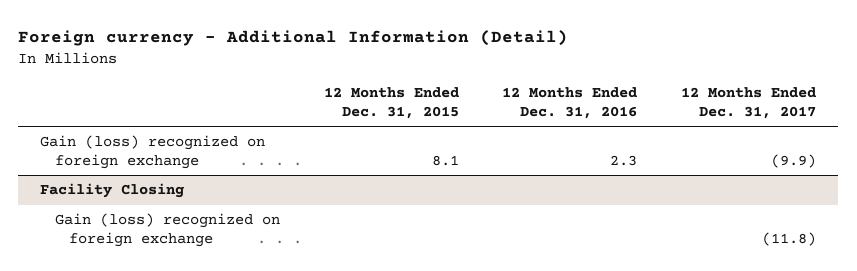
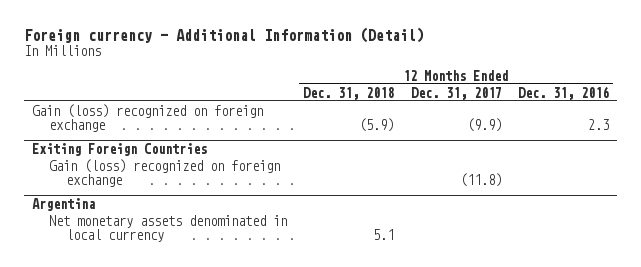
[323,87,459,119] 12 Months Ended Dec. 31, 2015 -> none
none -> [303,86,395,100] Dec. 31, 2018
[40,183,185,199] Facility Closing -> [32,142,208,156] Exiting Foreign Countries
none -> [32,197,96,211] Argentina
none -> [49,214,288,242] Net monetary assets denominated in local currency

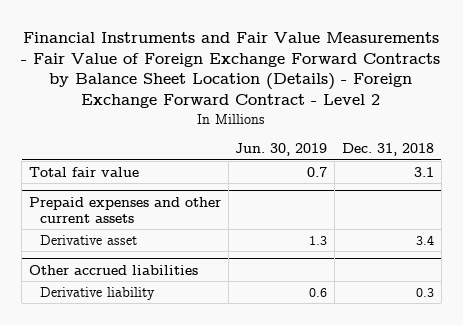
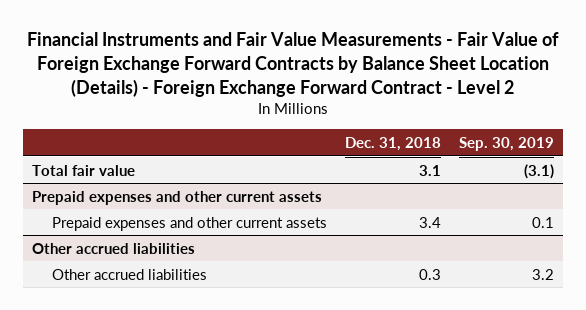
[235,142,328,156] Jun. 30, 2019 -> none
none -> [459,136,555,151] Sep. 30, 2019
[39,234,137,245] Derivative asset -> [52,216,328,231] Prepaid expenses and other current assets
[39,286,155,300] Derivative liability -> [52,268,208,280] Other accrued liabilities

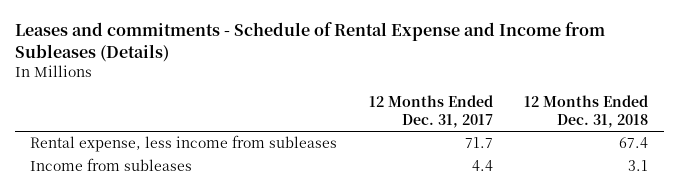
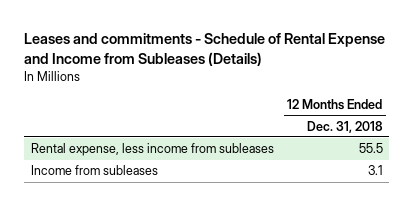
[368,95,493,128] 12 Months Ended Dec. 31, 2017 -> none
[619,137,649,149] 67.4 -> [358,143,383,154] 55.5

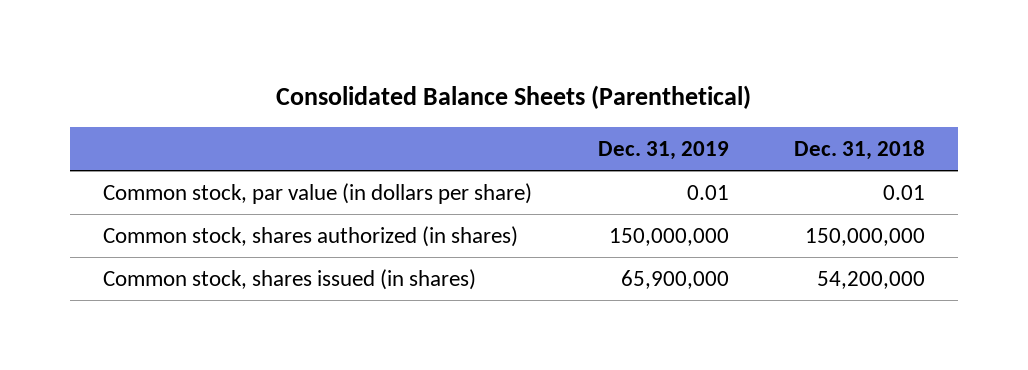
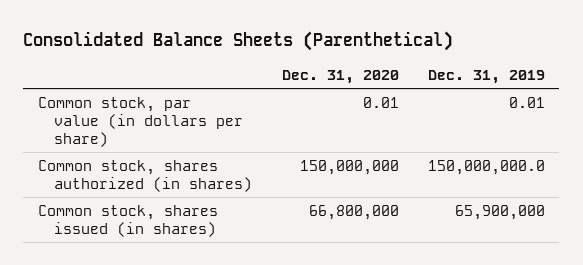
[794,139,926,160] Dec. 31, 2018 -> none
none -> [281,69,399,84] Dec. 31, 2020
[608,227,729,246] 150,000,000 -> [427,159,545,175] 150,000,000.0

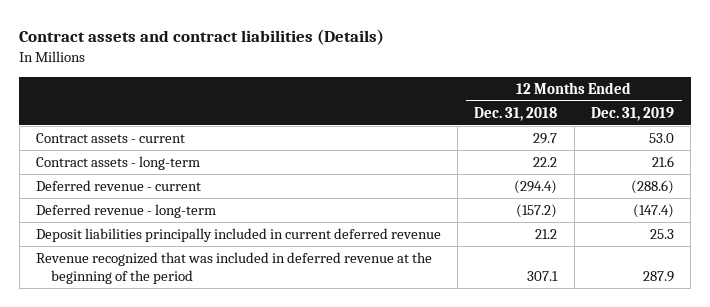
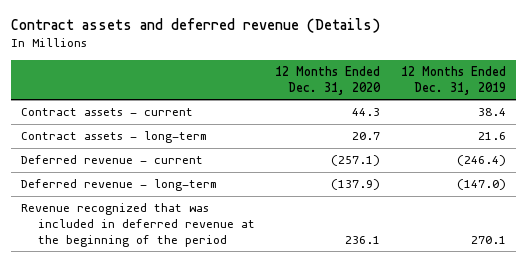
[19,29,385,46] Contract assets and contract liabilities (Details) -> [10,18,380,34] Contract assets and deferred revenue (Details)
[474,107,558,122] Dec. 31, 2018 -> none
none -> [275,66,382,95] 12 Months Ended Dec. 31, 2020
[649,133,675,144] 53.0 -> [478,108,507,117] 38.4
[35,228,441,243] Deposit liabilities principally included in current deferred revenue -> none
[631,180,675,195] (288.6) -> [457,155,507,167] (246.4)
[633,204,675,219] (147.4) -> [457,179,507,191] (147.0)
[643,271,675,283] 287.9 -> [471,235,507,244] 270.1

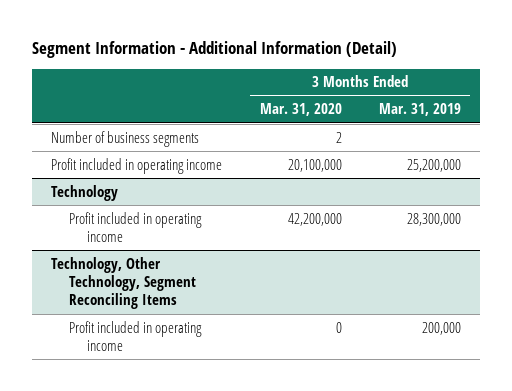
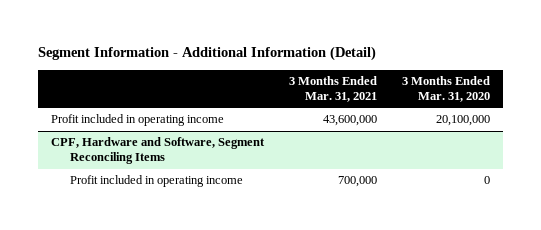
[379,103,462,117] Mar. 31, 2019 -> none
none -> [289,76,378,102] 3 Months Ended Mar. 31, 2021
[51,130,200,147] Number of business segments -> none
[51,184,119,201] Technology -> none
[69,211,203,242] Profit included in operating income -> none
[51,256,197,310] Technology, Other Technology, Segment Reconciling Items -> none
none -> [50,137,265,165] CPF, Hardware and Software, Segment Reconciling Items

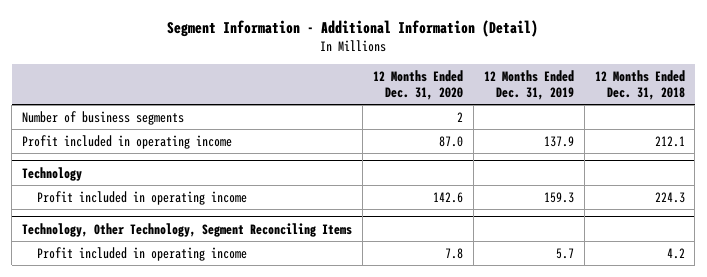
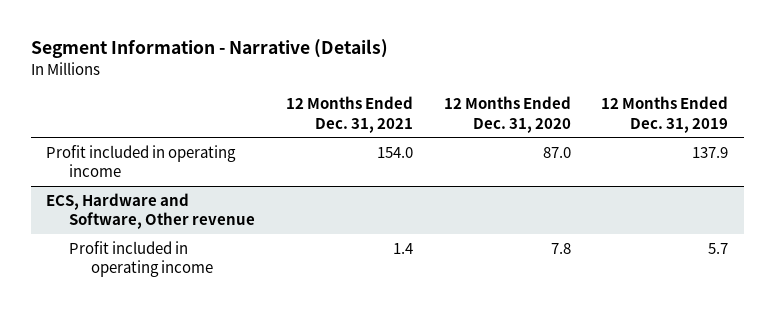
[167,19,539,37] Segment Information - Additional Information (Detail) -> [30,39,388,59] Segment Information - Narrative (Details)
[594,70,685,100] 12 Months Ended Dec. 31, 2018 -> none
none -> [285,96,413,133] 12 Months Ended Dec. 31, 2021
[22,110,185,125] Number of business segments -> none
[22,166,83,181] Technology -> none
[36,190,247,205] Profit included in operating income -> none
[22,222,353,237] Technology, Other Technology, Segment Reconciling Items -> none
none -> [46,192,255,229] ECS, Hardware and Software, Other revenue

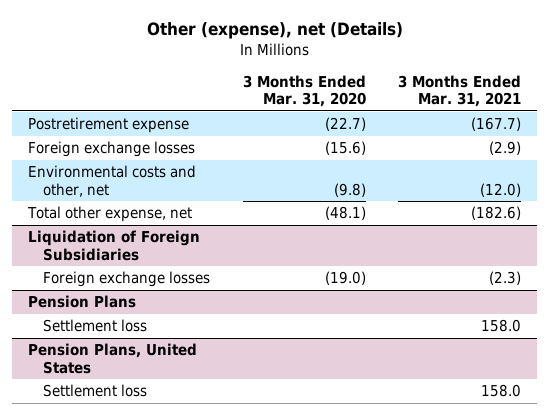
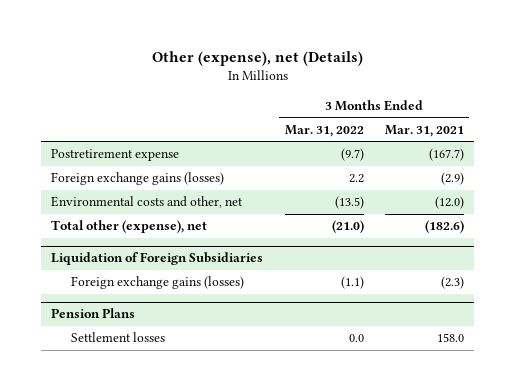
[242,74,366,107] 3 Months Ended Mar. 31, 2020 -> none
none -> [284,124,364,137] Mar. 31, 2022
[28,141,196,158] Foreign exchange losses -> [51,172,225,186] Foreign exchange gains (losses)
[27,206,193,223] Total other expense, net -> [51,220,208,234] Total other (expense), net
[43,271,211,288] Foreign exchange losses -> [70,276,244,290] Foreign exchange gains (losses)
[28,343,198,374] Pension Plans, United States -> none
[43,384,148,398] Settlement loss -> none
[43,319,148,333] Settlement loss -> [70,332,165,343] Settlement losses

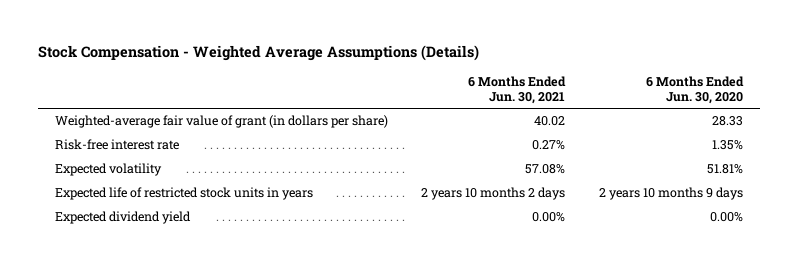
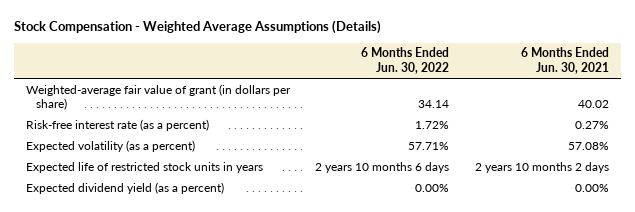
[646,76,745,105] 6 Months Ended Jun. 30, 2020 -> none
none -> [361,47,450,74] 6 Months Ended Jun. 30, 2022
[54,139,179,151] Risk-free interest rate -> [26,118,210,131] Risk-free interest rate (as a percent)
[54,163,162,177] Expected volatility -> [26,139,196,152] Expected volatility (as a percent)
[54,211,191,225] Expected dividend yield -> [26,181,225,194] Expected dividend yield (as a percent)

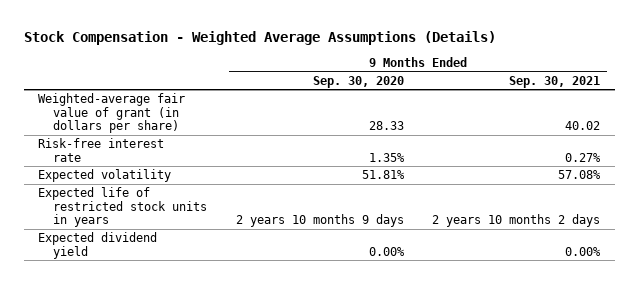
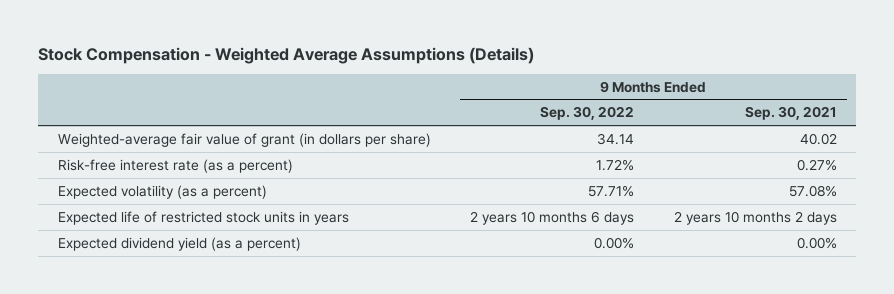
[312,75,404,88] Sep. 30, 2020 -> none
none -> [540,106,635,121] Sep. 30, 2022
[38,138,165,162] Risk-free interest rate -> [57,158,293,173] Risk-free interest rate (as a percent)
[38,169,172,183] Expected volatility -> [57,184,267,199] Expected volatility (as a percent)
[38,232,158,259] Expected dividend yield -> [57,236,301,251] Expected dividend yield (as a percent)

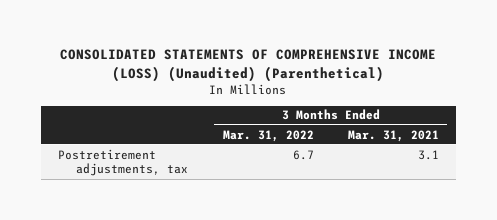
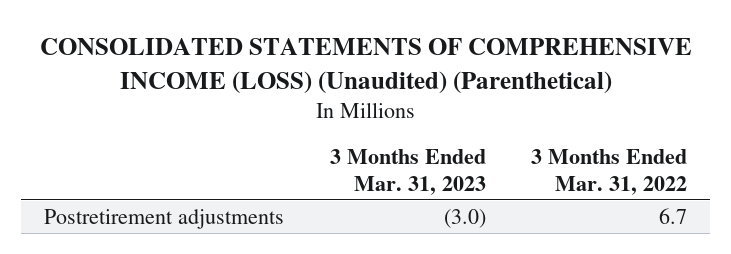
[347,129,439,142] Mar. 31, 2021 -> none
none -> [329,148,486,195] 3 Months Ended Mar. 31, 2023
[57,148,189,177] Postretirement adjustments, tax -> [44,209,285,230] Postretirement adjustments

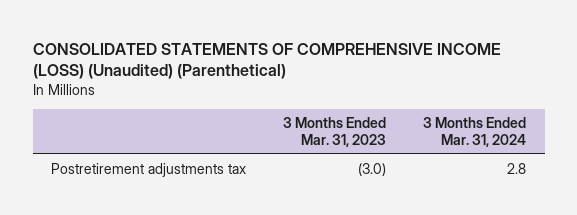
[531,148,688,195] 3 Months Ended Mar. 31, 2022 -> none
none -> [423,117,527,148] 3 Months Ended Mar. 31, 2024
[44,209,285,230] Postretirement adjustments -> [51,162,247,177] Postretirement adjustments tax

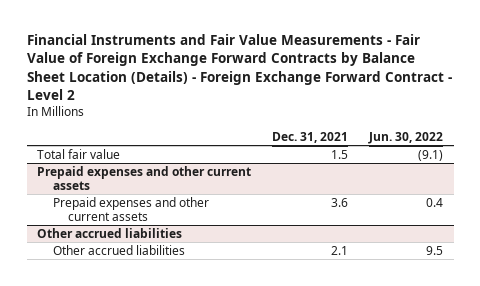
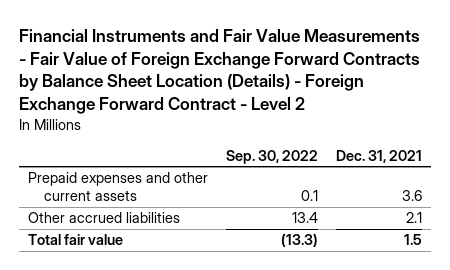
[368,131,444,144] Jun. 30, 2022 -> none
none -> [226,149,319,164] Sep. 30, 2022
[37,165,252,190] Prepaid expenses and other current assets -> none
[37,227,183,238] Other accrued liabilities -> none
[37,148,121,159] Total fair value -> [28,234,124,246] Total fair value

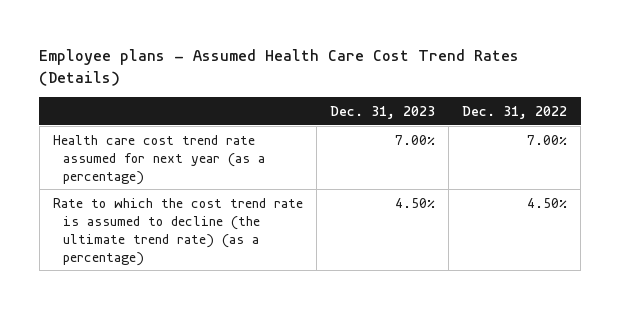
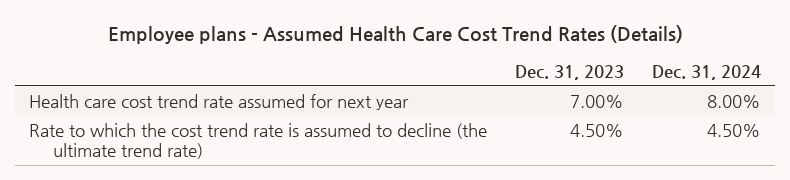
[462,106,568,120] Dec. 31, 2022 -> none
none -> [651,65,761,81] Dec. 31, 2024
[53,134,266,185] Health care cost trend rate assumed for next year (as a percentage) -> [28,94,409,111] Health care cost trend rate assumed for next year
[53,197,304,266] Rate to which the cost trend rate is assumed to decline (the ultimate trend rate) (as a percentage) -> [28,123,487,160] Rate to which the cost trend rate is assumed to decline (the ultimate trend rate)

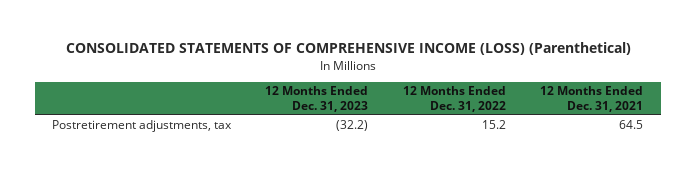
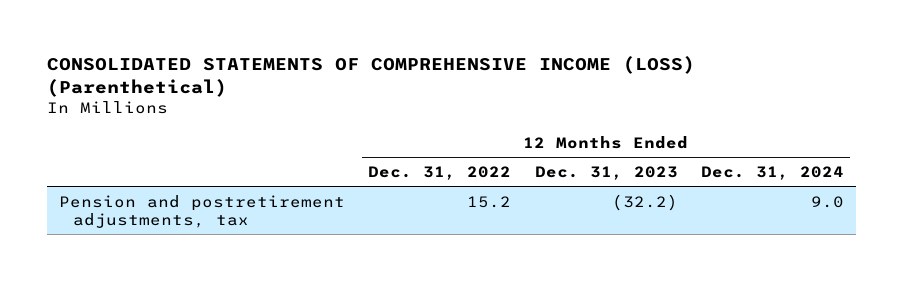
[540,86,644,113] 12 Months Ended Dec. 31, 2021 -> none
none -> [701,166,845,181] Dec. 31, 2024
[51,120,232,133] Postretirement adjustments, tax -> [58,194,345,228] Pension and postretirement adjustments, tax

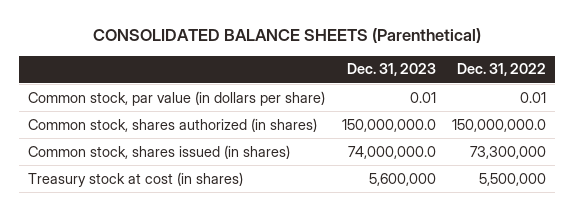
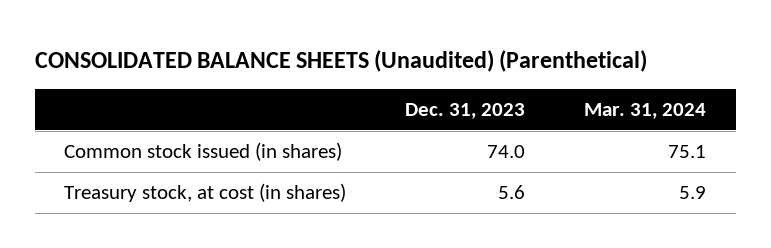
[93,28,482,44] CONSOLIDATED BALANCE SHEETS (Parenthetical) -> [34,49,647,72] CONSOLIDATED BALANCE SHEETS (Unaudited) (Parenthetical)
[457,63,547,77] Dec. 31, 2022 -> none
none -> [584,102,707,119] Mar. 31, 2024
[27,90,325,106] Common stock, par value (in dollars per share) -> none
[27,117,317,132] Common stock, shares authorized (in shares) -> none
[27,144,290,159] Common stock, shares issued (in shares) -> [64,142,343,162] Common stock issued (in shares)
[347,145,436,159] 74,000,000.0 -> [487,145,526,159] 74.0
[27,171,243,187] Treasury stock at cost (in shares) -> [64,183,347,203] Treasury stock, at cost (in shares)
[368,172,436,186] 5,600,000 -> [498,185,526,200] 5.6

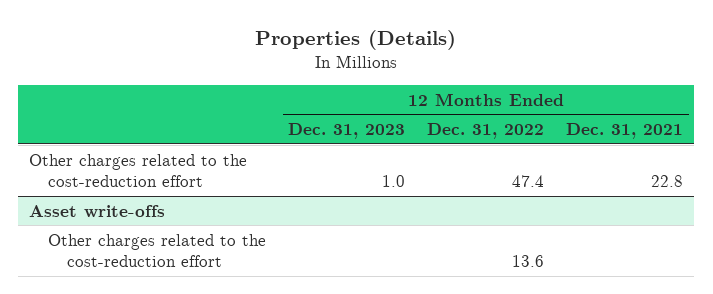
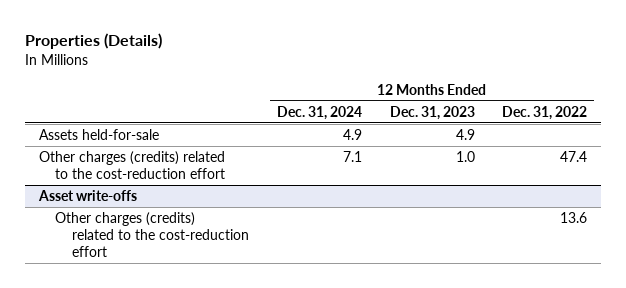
[566,123,684,140] Dec. 31, 2021 -> none
none -> [276,105,362,120] Dec. 31, 2024
none -> [38,129,159,141] Assets held-for-sale
[29,153,248,188] Other charges related to the cost-reduction effort -> [38,151,226,180] Other charges (credits) related to the cost-reduction effort
[48,233,267,268] Other charges related to the cost-reduction effort -> [55,212,249,258] Other charges (credits) related to the cost-reduction effort

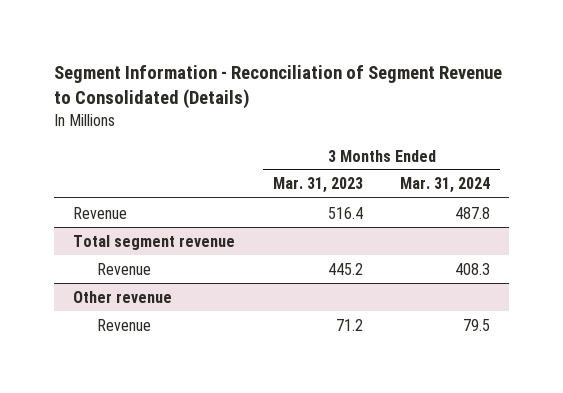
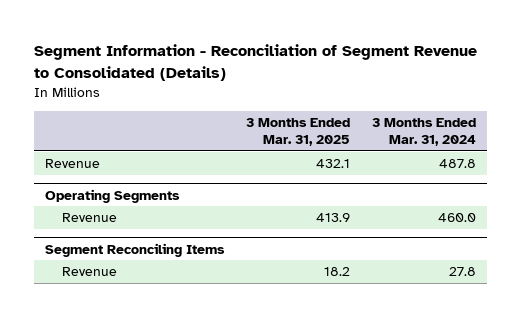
[272,177,363,194] Mar. 31, 2023 -> none
none -> [246,118,351,146] 3 Months Ended Mar. 31, 2025
[73,234,236,250] Total segment revenue -> [45,188,181,203] Operating Segments
[455,262,491,275] 408.3 -> [438,213,477,223] 460.0
[73,290,173,303] Other revenue -> [45,242,226,257] Segment Reconciling Items
[463,318,491,331] 79.5 -> [449,267,477,277] 27.8

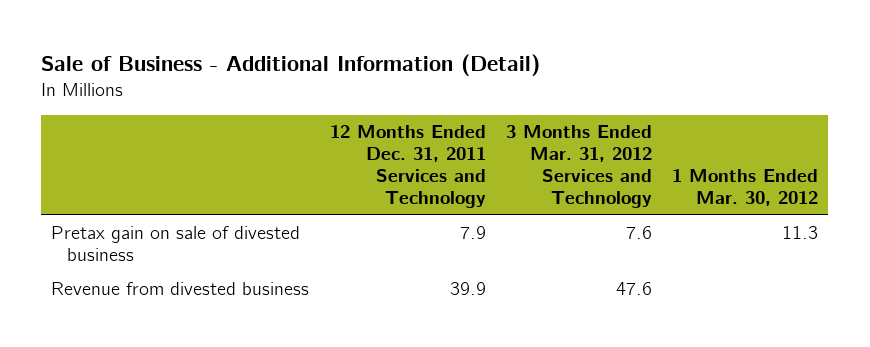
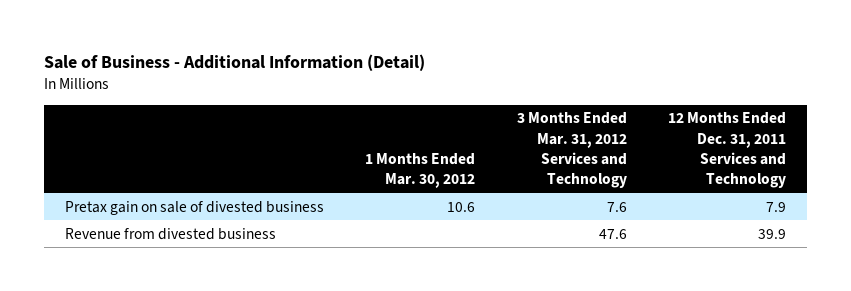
[782,226,819,240] 11.3 -> [447,201,476,212] 10.6

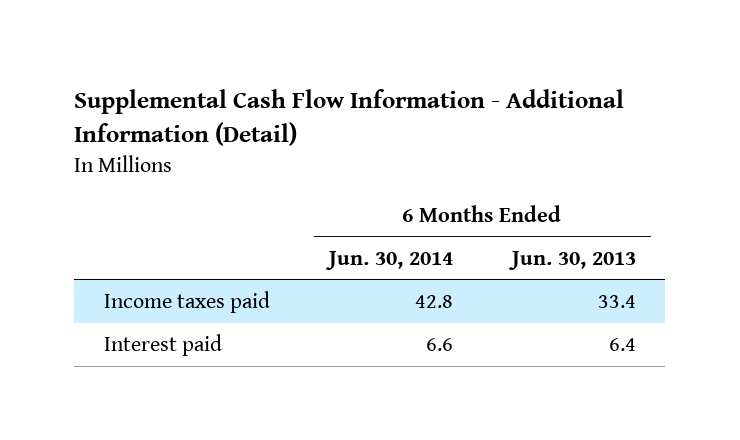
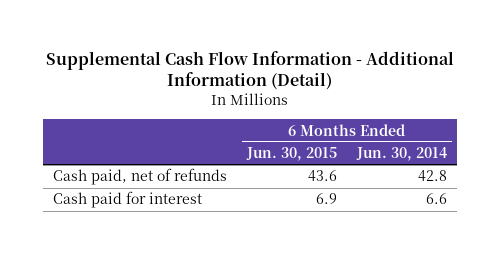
[507,250,636,270] Jun. 30, 2013 -> none
none -> [245,147,337,162] Jun. 30, 2015
[103,291,270,314] Income taxes paid -> [52,168,227,186] Cash paid, net of refunds
[103,334,222,357] Interest paid -> [52,191,202,209] Cash paid for interest

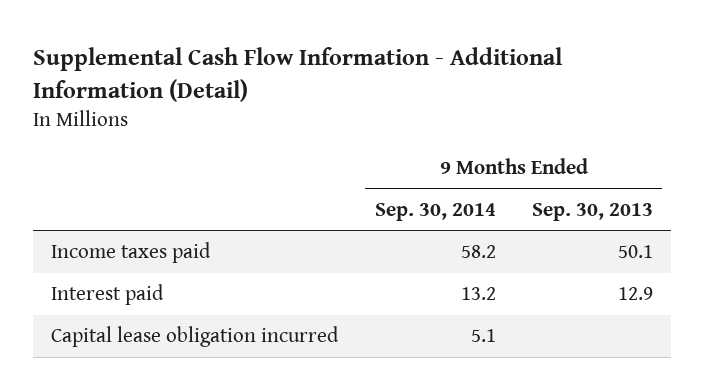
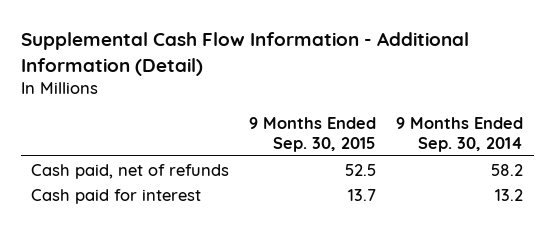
[532,202,654,221] Sep. 30, 2013 -> none
none -> [249,116,377,153] 9 Months Ended Sep. 30, 2015
[51,326,340,348] Capital lease obligation incurred -> none
[51,242,212,264] Income taxes paid -> [31,163,230,179] Cash paid, net of refunds
[51,284,165,306] Interest paid -> [31,188,202,204] Cash paid for interest

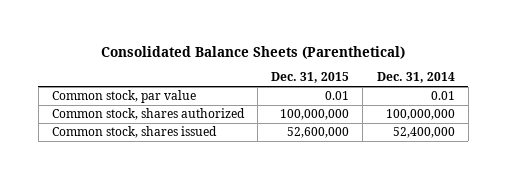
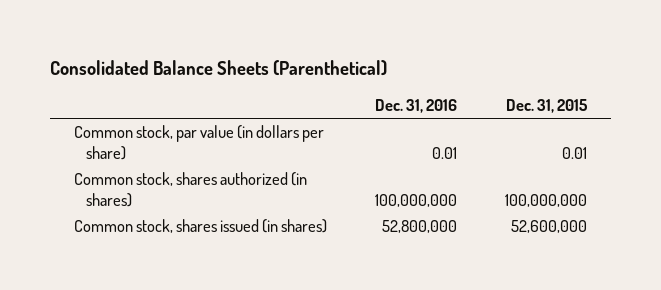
[376,72,455,84] Dec. 31, 2014 -> none
none -> [375,98,458,113] Dec. 31, 2016
[51,90,196,104] Common stock, par value -> [74,125,325,160] Common stock, par value (in dollars per share)
[51,108,245,121] Common stock, shares authorized -> [74,172,308,207] Common stock, shares authorized (in shares)
[51,126,217,139] Common stock, shares issued -> [74,219,328,234] Common stock, shares issued (in shares)

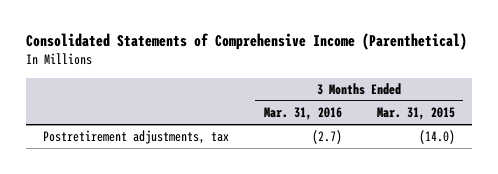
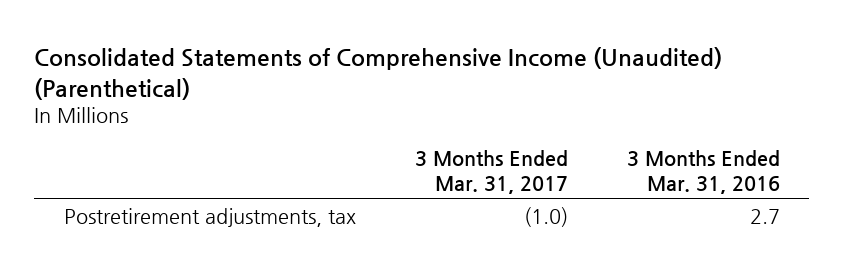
[25,33,467,51] Consolidated Statements of Comprehensive Income (Parenthetical) -> [33,46,722,100] Consolidated Statements of Comprehensive Income (Unaudited) (Parenthetical)
[376,107,455,121] Mar. 31, 2015 -> none
none -> [414,150,568,194] 3 Months Ended Mar. 31, 2017
[311,130,342,145] (2.7) -> [749,208,780,224] 2.7

